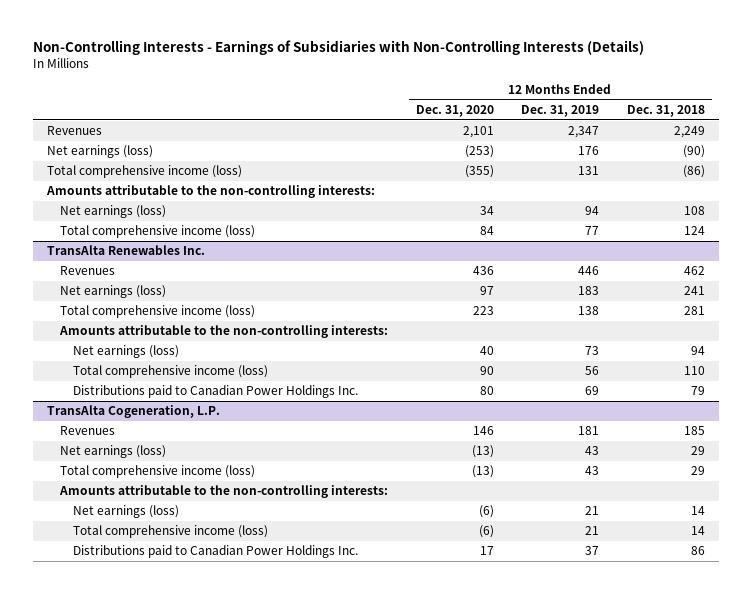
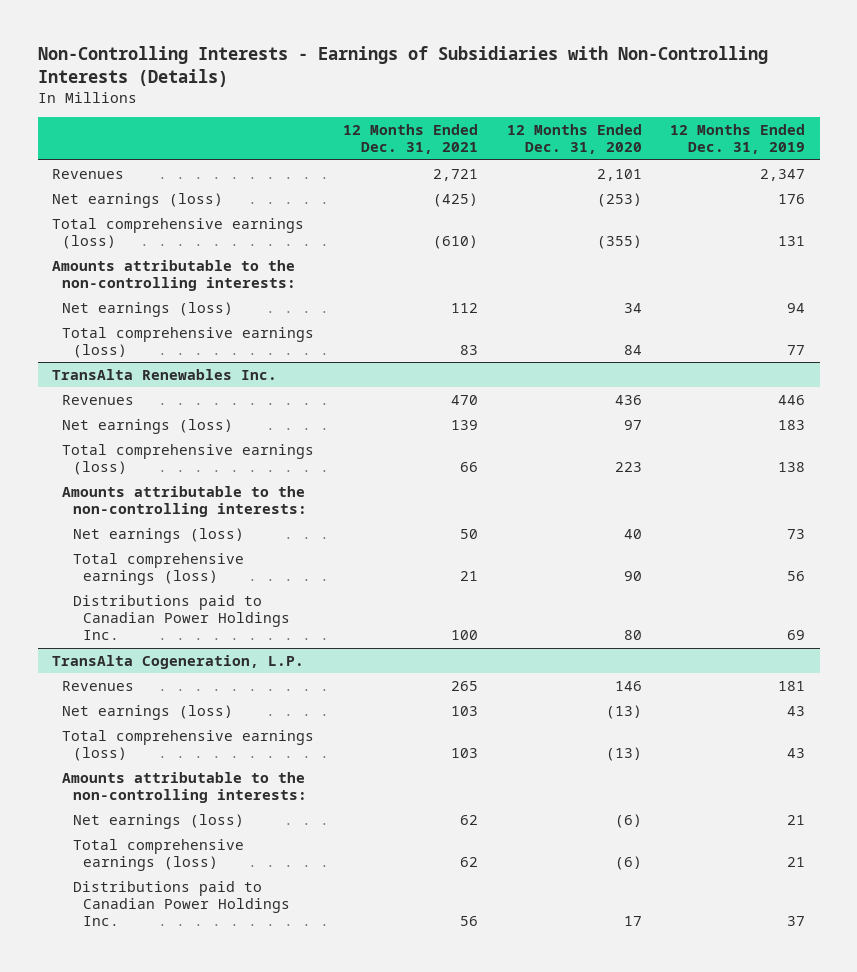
[626,105,705,118] Dec. 31, 2018 -> none
none -> [342,124,478,155] 12 Months Ended Dec. 31, 2021
[47,165,243,179] Total comprehensive income (loss) -> [51,217,304,250] Total comprehensive earnings (loss)
[60,225,256,239] Total comprehensive income (loss) -> [62,326,315,359] Total comprehensive earnings (loss)
[60,305,256,319] Total comprehensive income (loss) -> [62,443,315,476] Total comprehensive earnings (loss)
[73,365,269,379] Total comprehensive income (loss) -> [72,552,244,586] Total comprehensive earnings (loss)
[60,465,256,479] Total comprehensive income (loss) -> [62,729,315,762] Total comprehensive earnings (loss)
[73,525,269,539] Total comprehensive income (loss) -> [72,838,244,872] Total comprehensive earnings (loss)

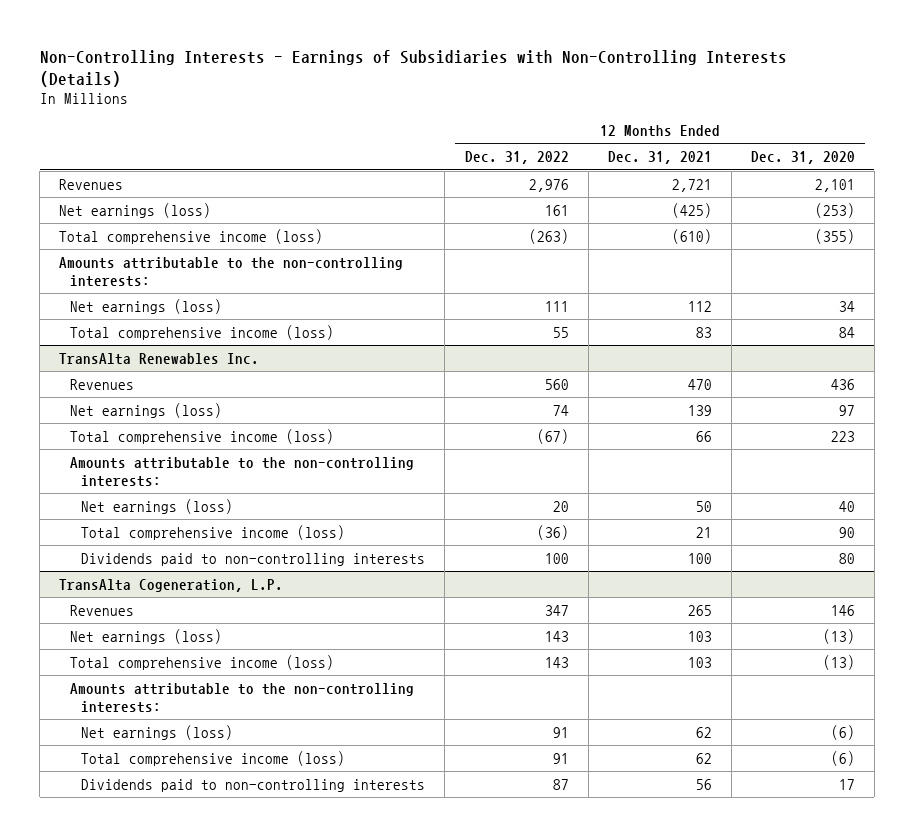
[670,124,806,155] 12 Months Ended Dec. 31, 2019 -> none
none -> [464,151,569,165] Dec. 31, 2022
[51,217,304,250] Total comprehensive earnings (loss) -> [59,228,324,244] Total comprehensive income (loss)
[62,326,315,359] Total comprehensive earnings (loss) -> [70,324,335,340] Total comprehensive income (loss)
[62,443,315,476] Total comprehensive earnings (loss) -> [70,428,335,444] Total comprehensive income (loss)
[72,552,244,586] Total comprehensive earnings (loss) -> [81,524,346,540] Total comprehensive income (loss)
[72,594,291,641] Distributions paid to Canadian Power Holdings Inc. -> [81,552,426,566] Dividends paid to non-controlling interests
[62,729,315,762] Total comprehensive earnings (loss) -> [70,654,335,670] Total comprehensive income (loss)
[72,838,244,872] Total comprehensive earnings (loss) -> [81,750,346,766] Total comprehensive income (loss)
[72,880,291,927] Distributions paid to Canadian Power Holdings Inc. -> [81,778,426,792] Dividends paid to non-controlling interests

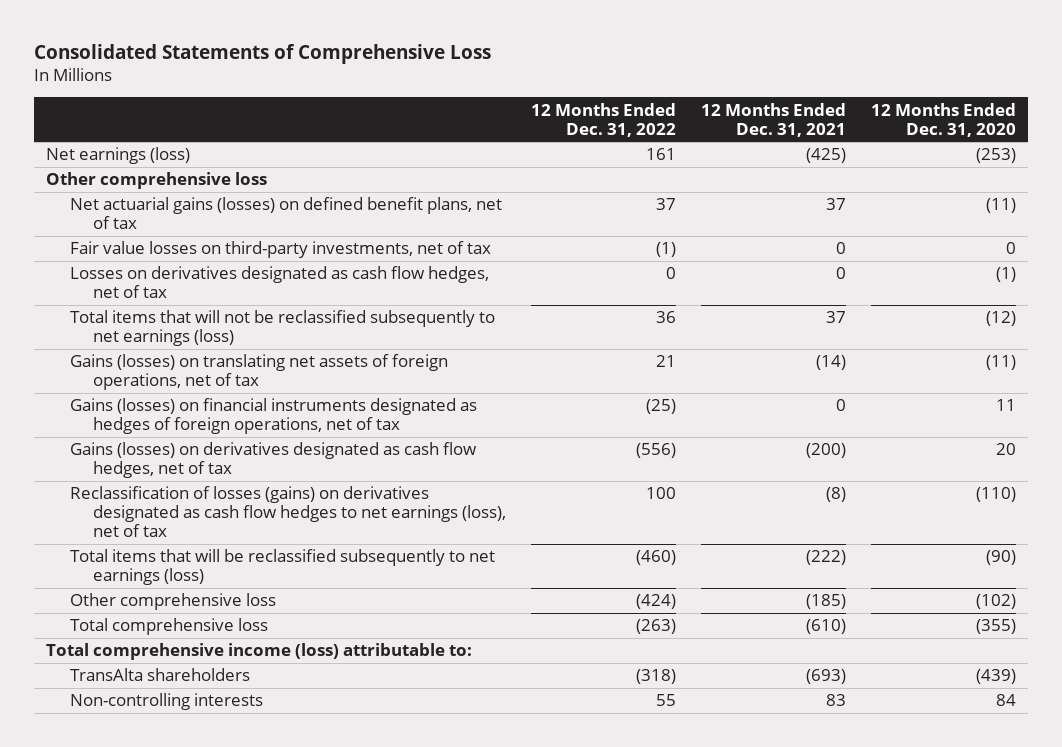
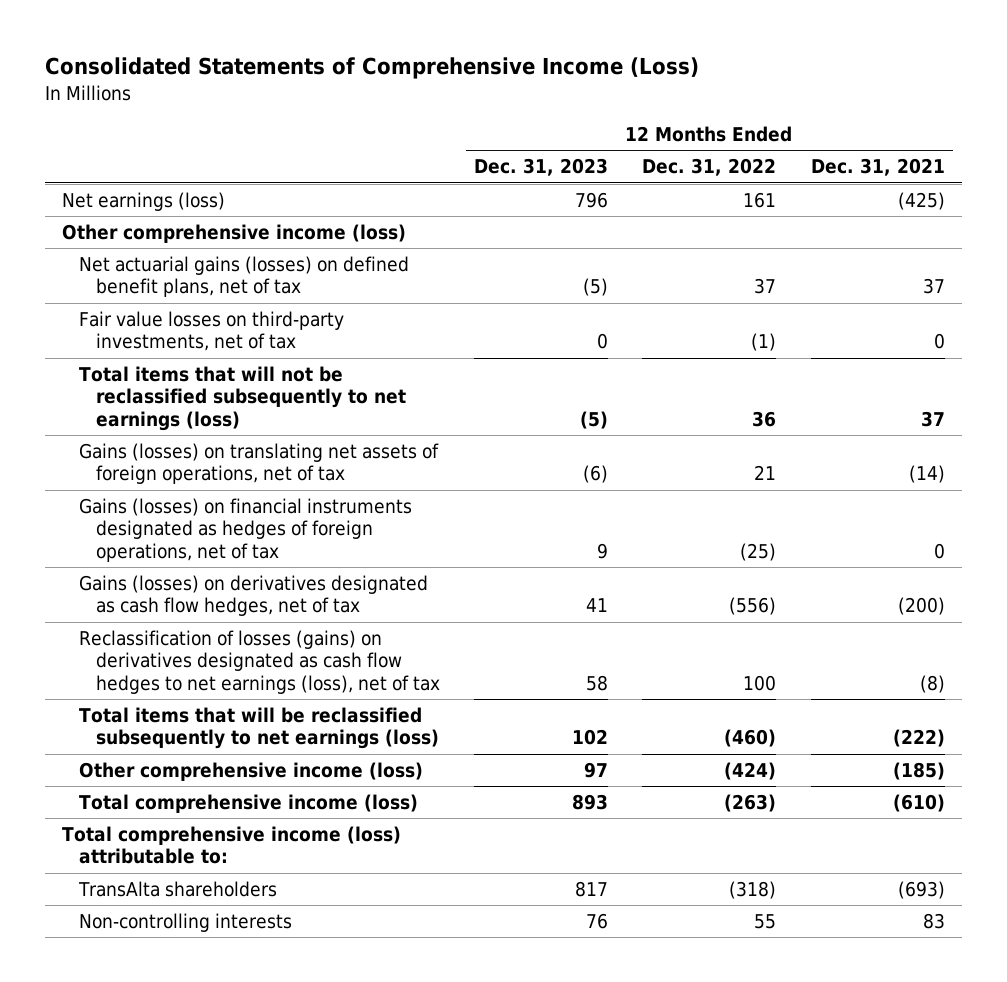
[33,43,491,64] Consolidated Statements of Comprehensive Loss -> [45,57,700,80] Consolidated Statements of Comprehensive Income (Loss)
[870,102,1016,137] 12 Months Ended Dec. 31, 2020 -> none
none -> [474,158,609,177] Dec. 31, 2023
[46,172,268,190] Other comprehensive loss -> [62,223,407,243] Other comprehensive income (loss)
[69,266,489,299] Losses on derivatives designated as cash flow hedges, net of tax -> none
[69,593,276,611] Other comprehensive loss -> [79,761,424,781] Other comprehensive income (loss)
[69,618,268,636] Total comprehensive loss -> [79,793,419,813] Total comprehensive income (loss)

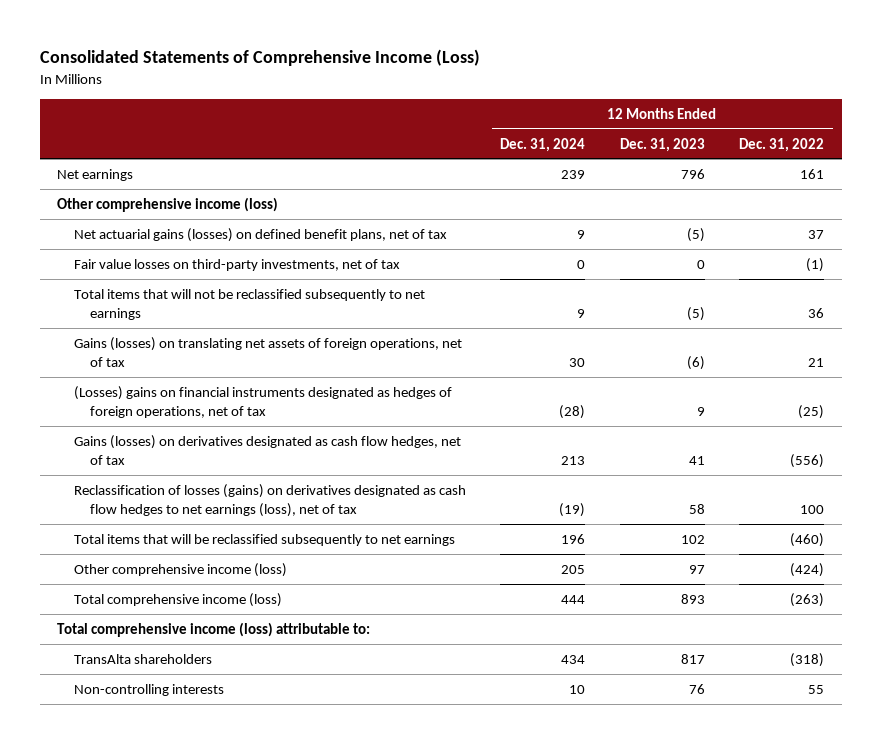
[810,158,945,177] Dec. 31, 2021 -> none
none -> [500,137,586,152] Dec. 31, 2024
[62,191,226,211] Net earnings (loss) -> [57,168,134,181] Net earnings
[79,365,407,432] Total items that will not be reclassified subsequently to net earnings (loss) -> [73,288,425,321] Total items that will not be reclassified subsequently to net earnings
[79,497,413,563] Gains (losses) on financial instruments designated as hedges of foreign operations, net of tax -> [73,385,452,419] (Losses) gains on financial instruments designated as hedges of foreign operations, net of tax
[79,706,440,750] Total items that will be reclassified subsequently to net earnings (loss) -> [73,533,455,546] Total items that will be reclassified subsequently to net earnings

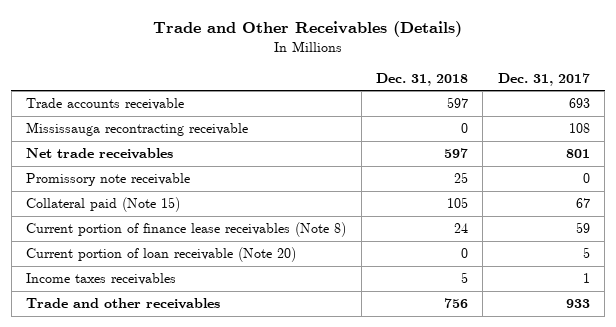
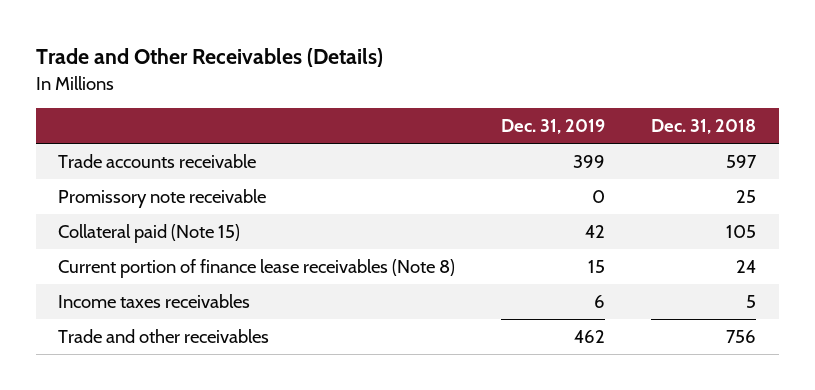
[497,72,590,86] Dec. 31, 2017 -> none
none -> [501,119,606,135] Dec. 31, 2019
[26,122,249,137] Mississauga recontracting receivable -> none
[26,148,174,160] Net trade receivables -> none
[26,247,297,263] Current portion of loan receivable (Note 20) -> none

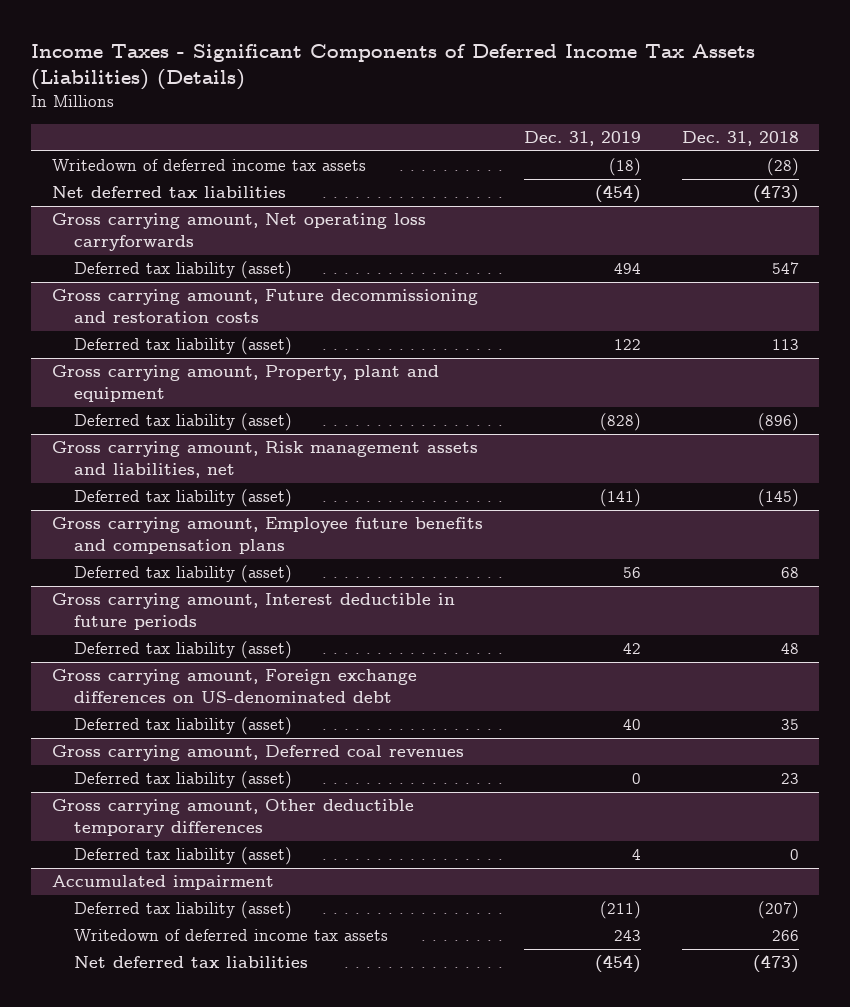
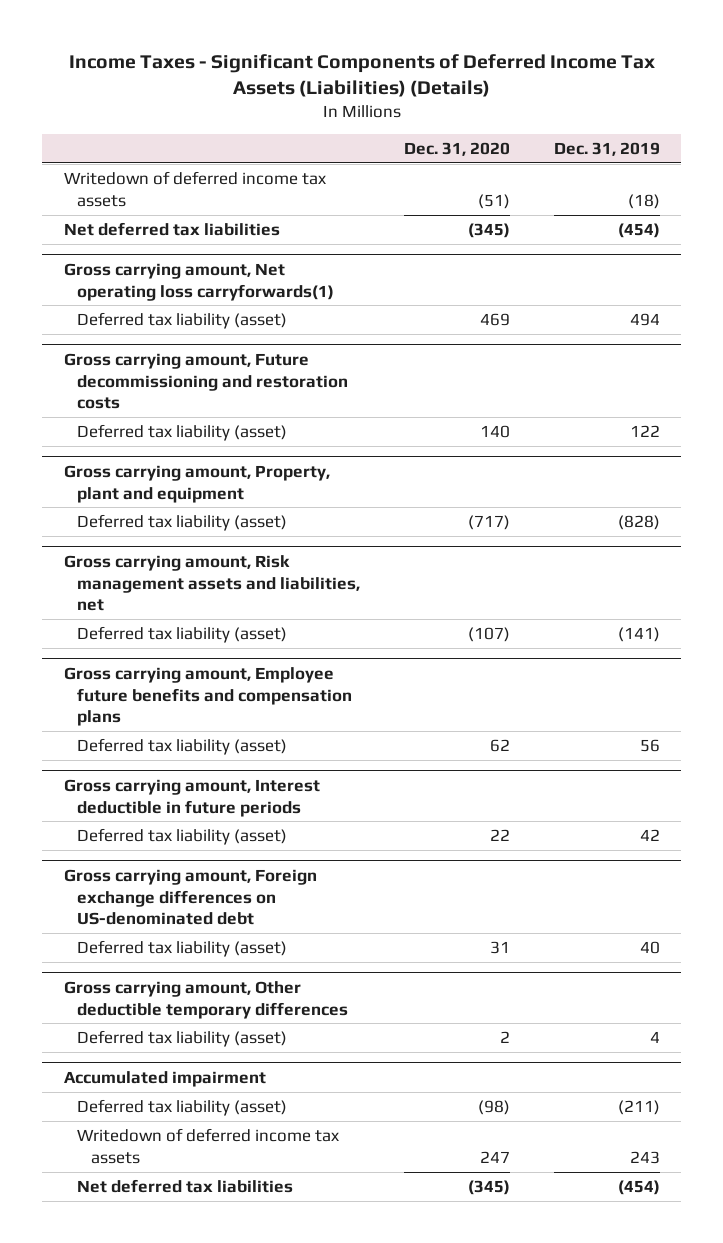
[681,131,799,147] Dec. 31, 2018 -> none
none -> [404,142,511,157] Dec. 31, 2020
[51,213,426,252] Gross carrying amount, Net operating loss carryforwards -> [63,262,335,301] Gross carrying amount, Net operating loss carryforwards(1)
[51,745,464,762] Gross carrying amount, Deferred coal revenues -> none
[74,771,293,790] Deferred tax liability (asset) -> none

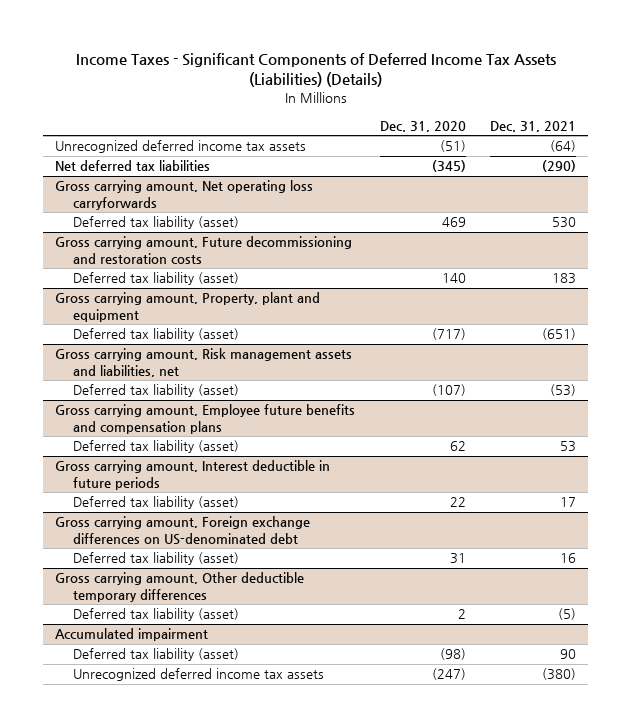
[553,142,660,157] Dec. 31, 2019 -> none
none -> [489,120,576,132] Dec. 31, 2021
[63,170,326,207] Writedown of deferred income tax assets -> [55,140,307,154] Unrecognized deferred income tax assets
[63,262,335,301] Gross carrying amount, Net operating loss carryforwards(1) -> [55,180,314,210] Gross carrying amount, Net operating loss carryforwards
[77,1178,294,1193] Net deferred tax liabilities -> none
[77,1127,340,1164] Writedown of deferred income tax assets -> [73,668,325,682] Unrecognized deferred income tax assets
[480,1150,511,1163] 247 -> [431,668,466,681] (247)

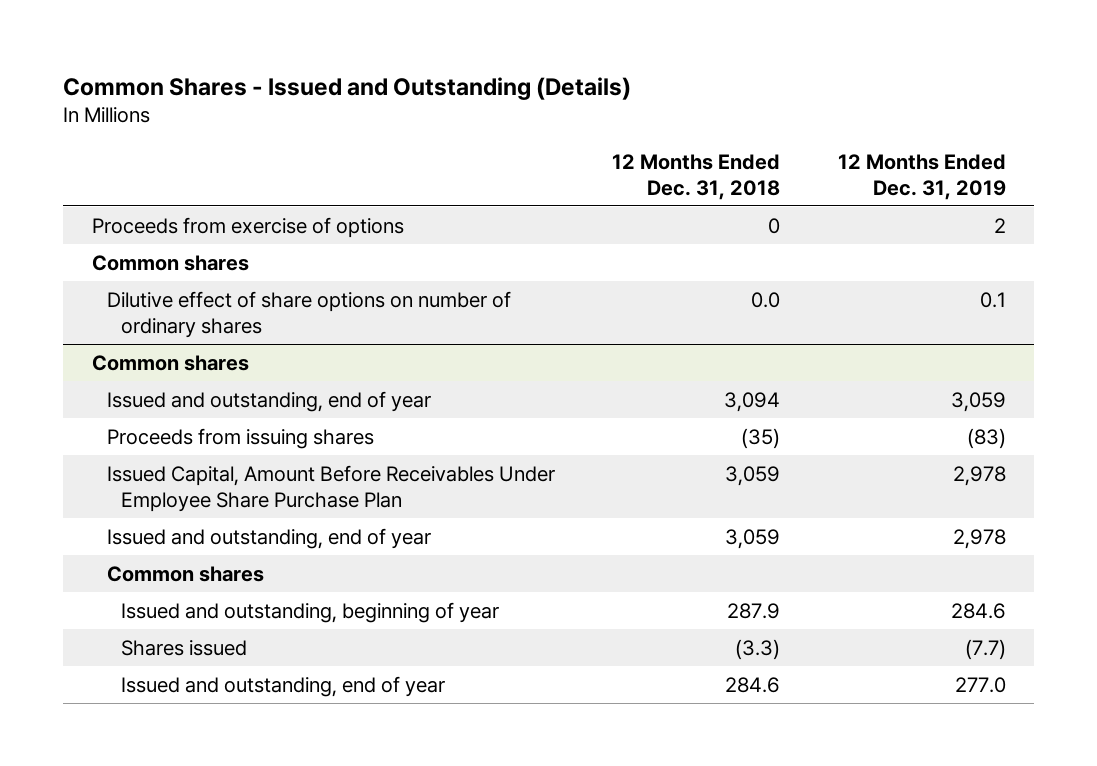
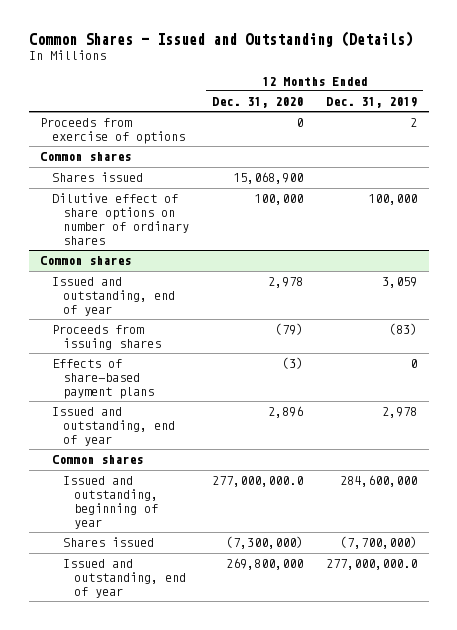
[612,153,781,200] 12 Months Ended Dec. 31, 2018 -> none
none -> [212,97,304,109] Dec. 31, 2020
none -> [51,172,143,183] Shares issued
[979,291,1006,308] 0.1 -> [368,194,418,206] 100,000
[106,464,555,512] Issued Capital, Amount Before Receivables Under Employee Share Purchase Plan -> none
none -> [51,359,154,399] Effects of share-based payment plans
[950,602,1006,619] 284.6 -> [340,475,418,488] 284,600,000
[964,638,1006,660] (7.7) -> [340,536,418,550] (7,700,000)
[954,676,1006,693] 277.0 -> [326,559,418,571] 277,000,000.0

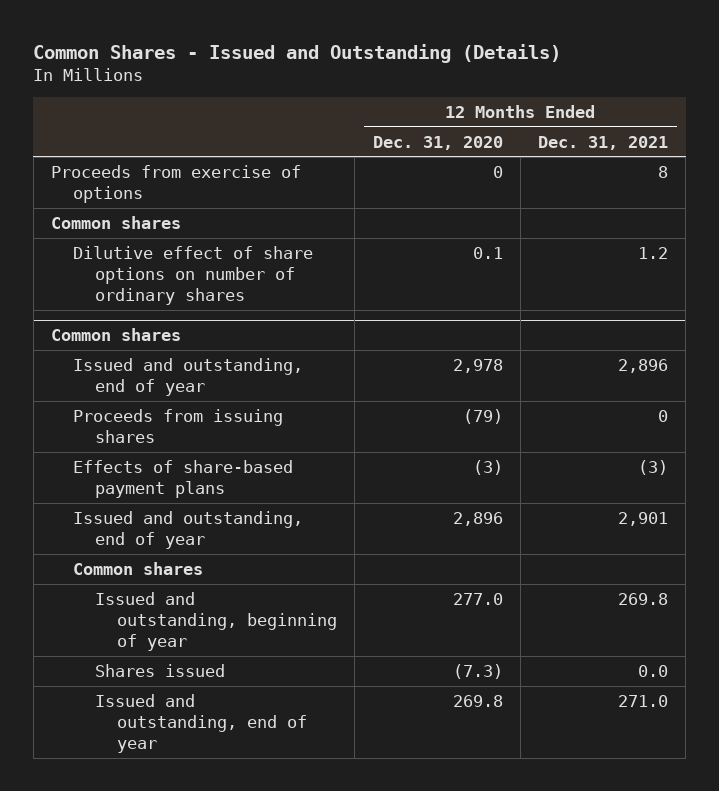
[326,97,418,109] Dec. 31, 2019 -> none
none -> [538,135,669,150] Dec. 31, 2021
[51,172,143,183] Shares issued -> none
[254,194,304,206] 100,000 -> [472,246,503,259] 0.1
[212,476,304,488] 277,000,000.0 -> [452,592,503,605] 277.0
[226,536,304,550] (7,300,000) -> [452,663,503,679] (7.3)
[226,558,304,571] 269,800,000 -> [452,694,503,707] 269.8

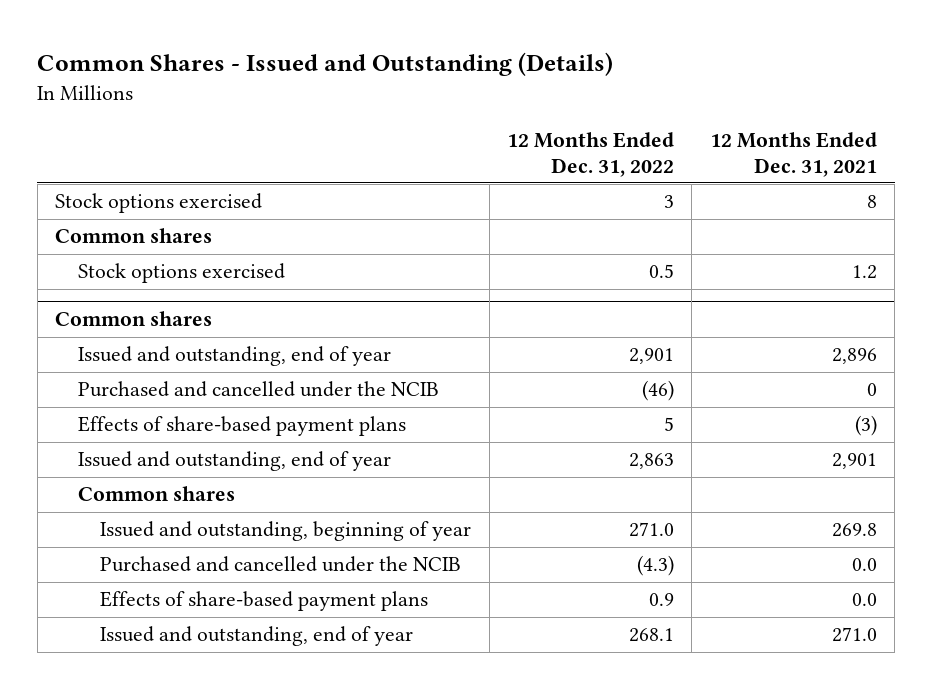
[372,135,503,150] Dec. 31, 2020 -> none
none -> [506,131,674,177] 12 Months Ended Dec. 31, 2022
[51,164,302,203] Proceeds from exercise of options -> [55,193,263,214] Stock options exercised
[73,245,314,306] Dilutive effect of share options on number of ordinary shares -> [77,263,285,284] Stock options exercised
[73,408,284,443] Proceeds from issuing shares -> [77,381,439,398] Purchased and cancelled under the NCIB
[95,663,226,677] Shares issued -> [100,556,462,573] Purchased and cancelled under the NCIB
none -> [100,591,429,612] Effects of share-based payment plans

